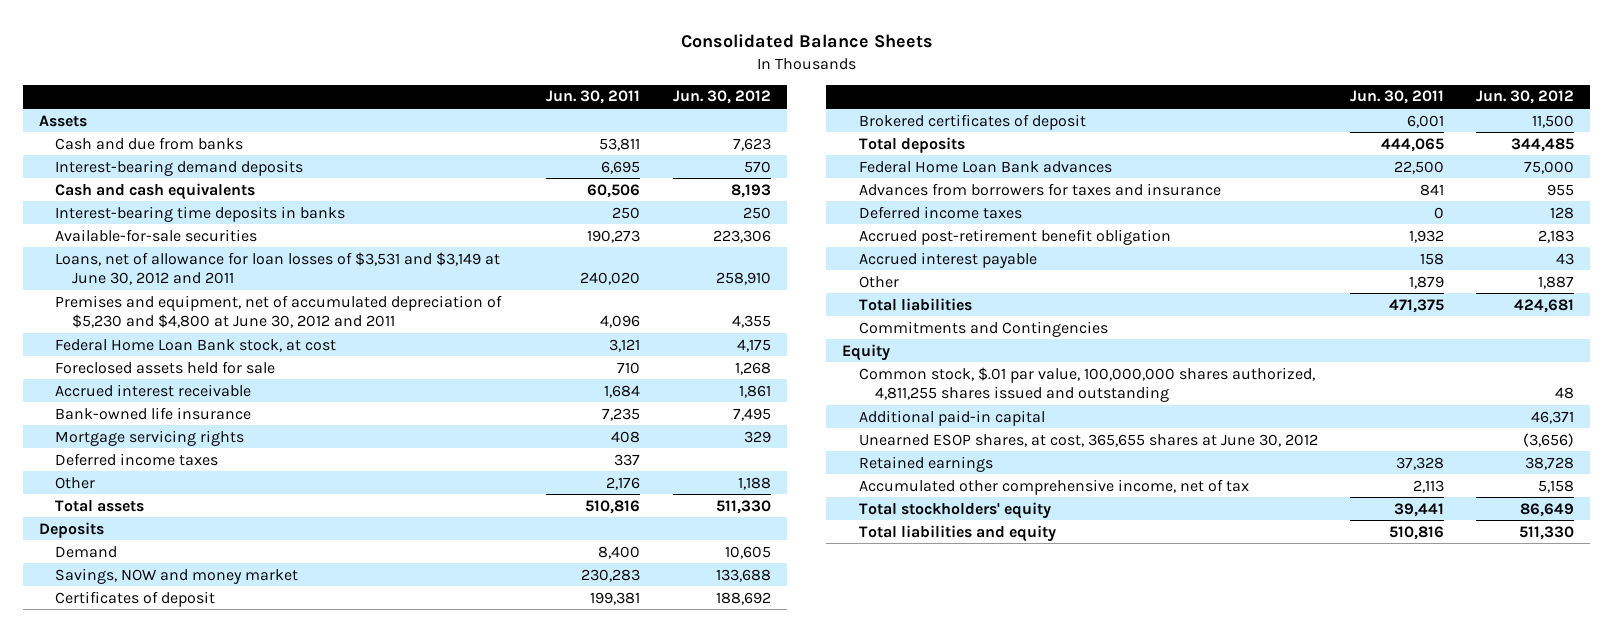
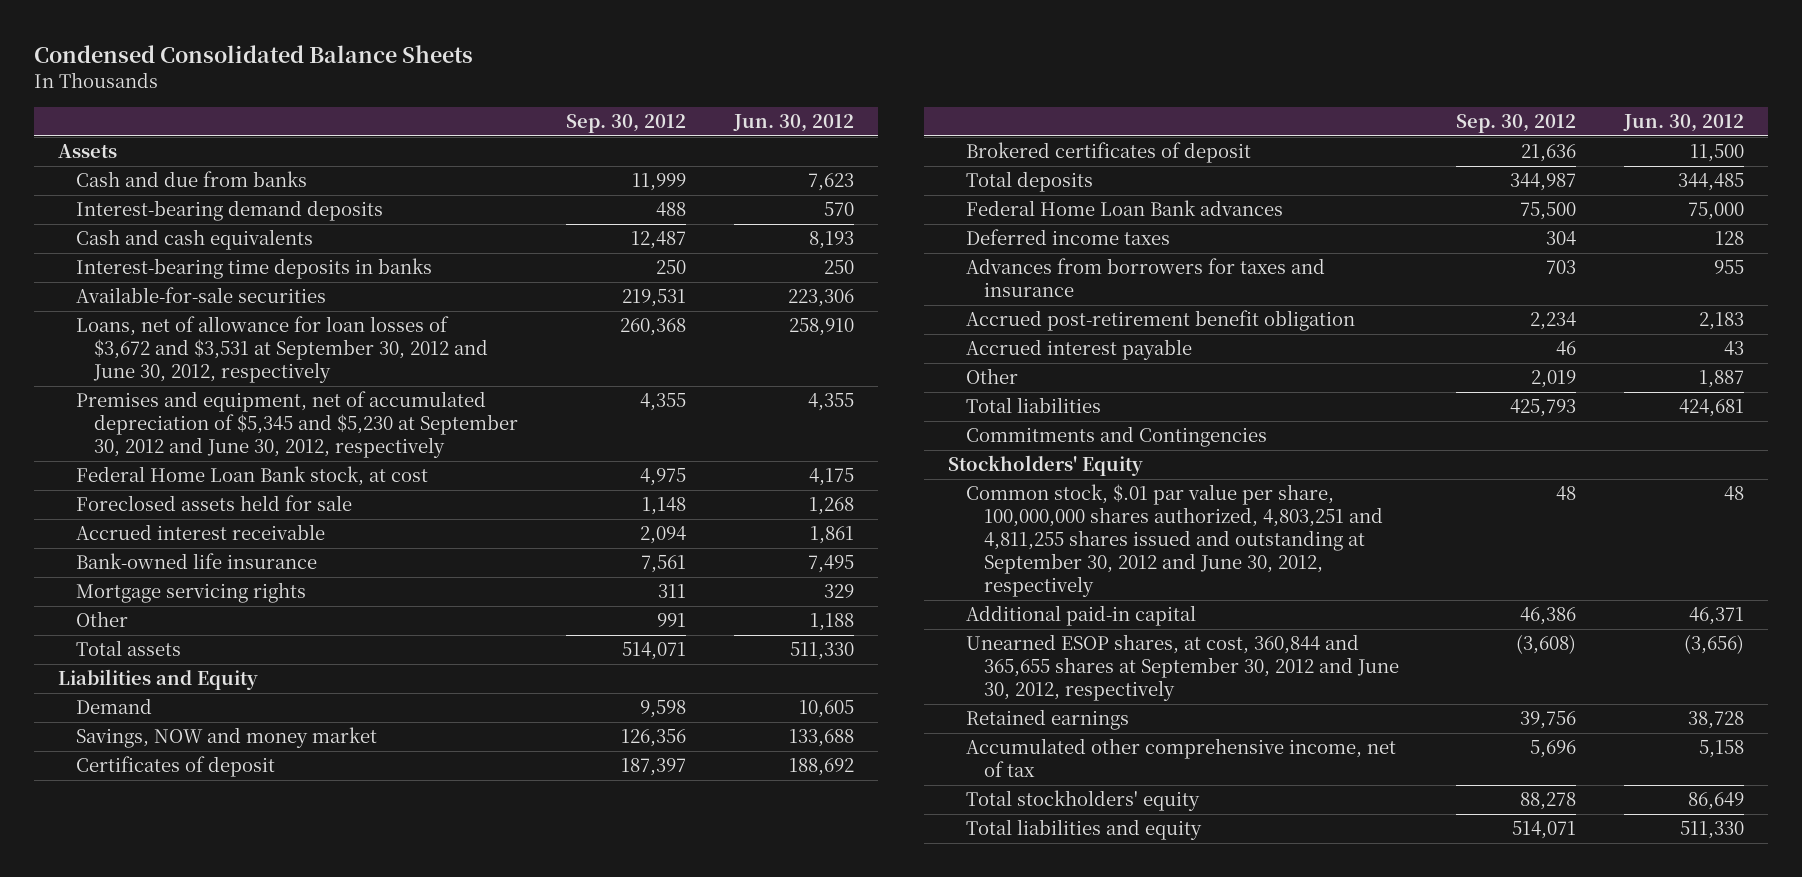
[680,34,933,49] Consolidated Balance Sheets -> [34,44,474,63] Condensed Consolidated Balance Sheets
[546,90,641,105] Jun. 30, 2011 -> none
none -> [566,113,687,133] Sep. 30, 2012
[55,251,501,286] Loans, net of allowance for loan losses of $3,531 and $3,149 at June 30, 2012 and 2011 -> [76,316,489,384] Loans, net of allowance for loan losses of $3,672 and $3,531 at September 30, 2012 and June 30, 2012, respectively
[55,294,503,329] Premises and equipment, net of accumulated depreciation of $5,230 and $4,800 at June 30, 2012 and 2011 -> [76,391,519,459] Premises and equipment, net of accumulated depreciation of $5,345 and $5,230 at September 30, 2012 and June 30, 2012, respectively
[55,452,219,466] Deferred income taxes -> none
[38,521,104,538] Deposits -> none
none -> [58,669,259,691] Liabilities and Equity
[858,182,1221,196] Advances from borrowers for taxes and insurance -> [966,258,1326,298] Advances from borrowers for taxes and insurance
[842,343,891,361] Equity -> [948,455,1144,477] Stockholders' Equity
[858,366,1315,403] Common stock, $.01 par value, 100,000,000 shares authorized, 4,811,255 shares issued and outstanding -> [966,484,1384,597] Common stock, $.01 par value per share, 100,000,000 shares authorized, 4,803,251 and 4,811,255 shares issued and outstanding at September 30, 2012 and June 30, 2012, respectively
[858,433,1318,447] Unearned ESOP shares, at cost, 365,655 shares at June 30, 2012 -> [966,634,1400,702] Unearned ESOP shares, at cost, 360,844 and 365,655 shares at September 30, 2012 and June 30, 2012, respectively

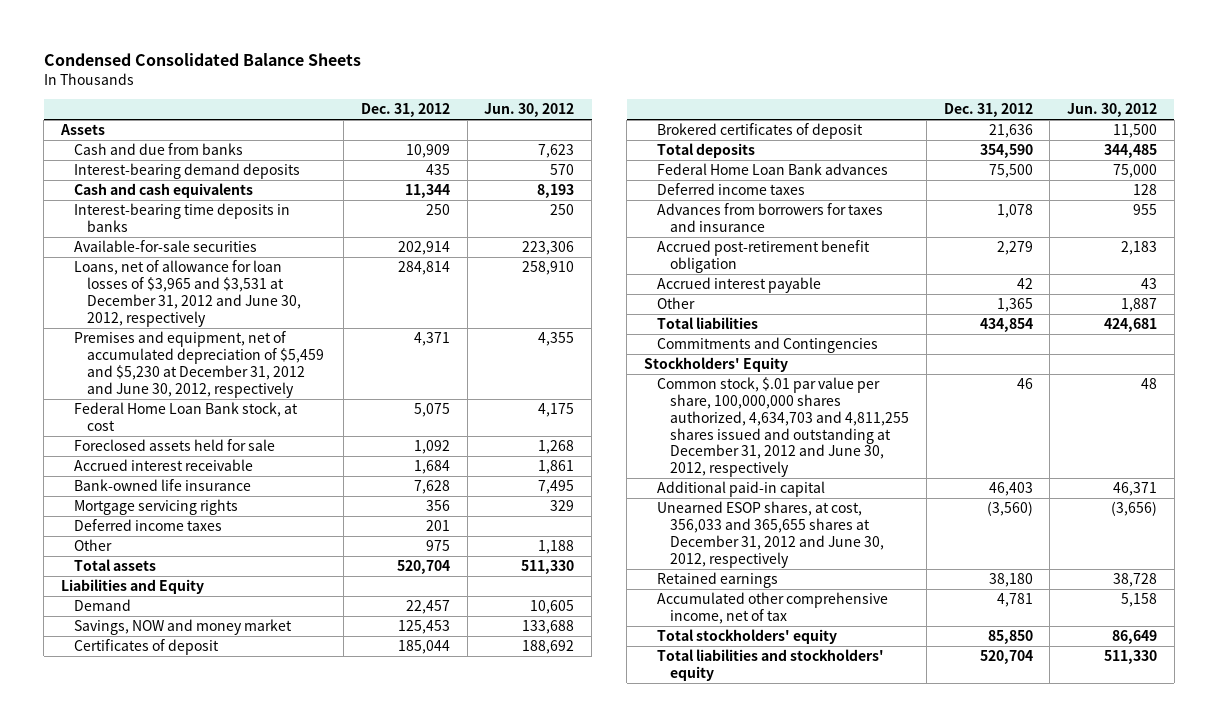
[566,113,687,133] Sep. 30, 2012 -> none
none -> [360,103,450,118] Dec. 31, 2012
[76,316,489,384] Loans, net of allowance for loan losses of $3,672 and $3,531 at September 30, 2012 and June 30, 2012, respectively -> [74,260,302,327] Loans, net of allowance for loan losses of $3,965 and $3,531 at December 31, 2012 and June 30, 2012, respectively
[76,391,519,459] Premises and equipment, net of accumulated depreciation of $5,345 and $5,230 at September 30, 2012 and June 30, 2012, respectively -> [74,331,325,398] Premises and equipment, net of accumulated depreciation of $5,459 and $5,230 at December 31, 2012 and June 30, 2012, respectively
none -> [74,519,223,532] Deferred income taxes
[966,484,1384,597] Common stock, $.01 par value per share, 100,000,000 shares authorized, 4,803,251 and 4,811,255 shares issued and outstanding at September 30, 2012 and June 30, 2012, respectively -> [657,377,910,478] Common stock, $.01 par value per share, 100,000,000 shares authorized, 4,634,703 and 4,811,255 shares issued and outstanding at December 31, 2012 and June 30, 2012, respectively
[966,634,1400,702] Unearned ESOP shares, at cost, 360,844 and 365,655 shares at September 30, 2012 and June 30, 2012, respectively -> [657,501,885,568] Unearned ESOP shares, at cost, 356,033 and 365,655 shares at December 31, 2012 and June 30, 2012, respectively
[966,819,1203,841] Total liabilities and equity -> [657,649,885,682] Total liabilities and stockholders' equity

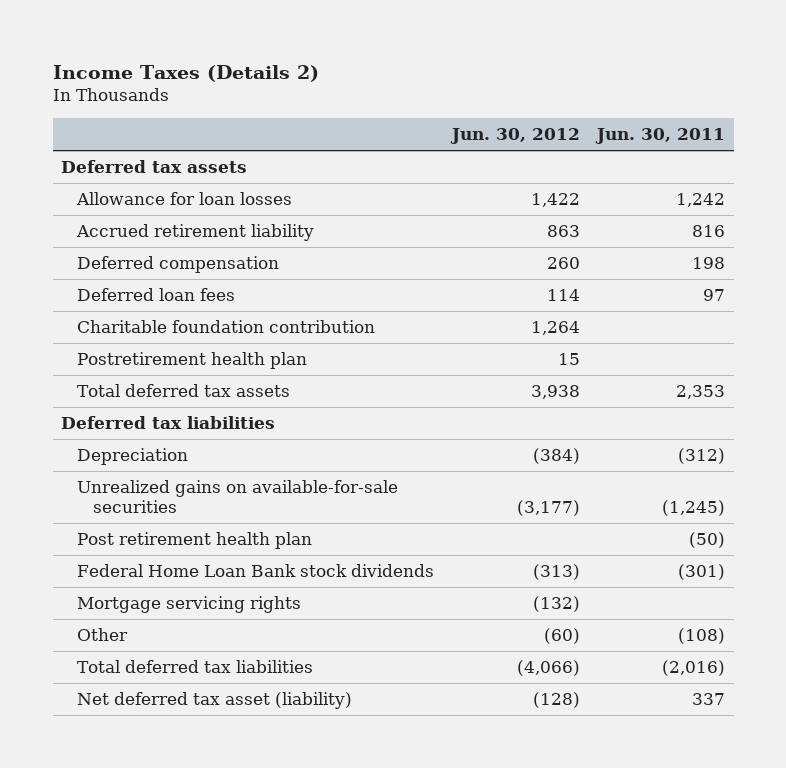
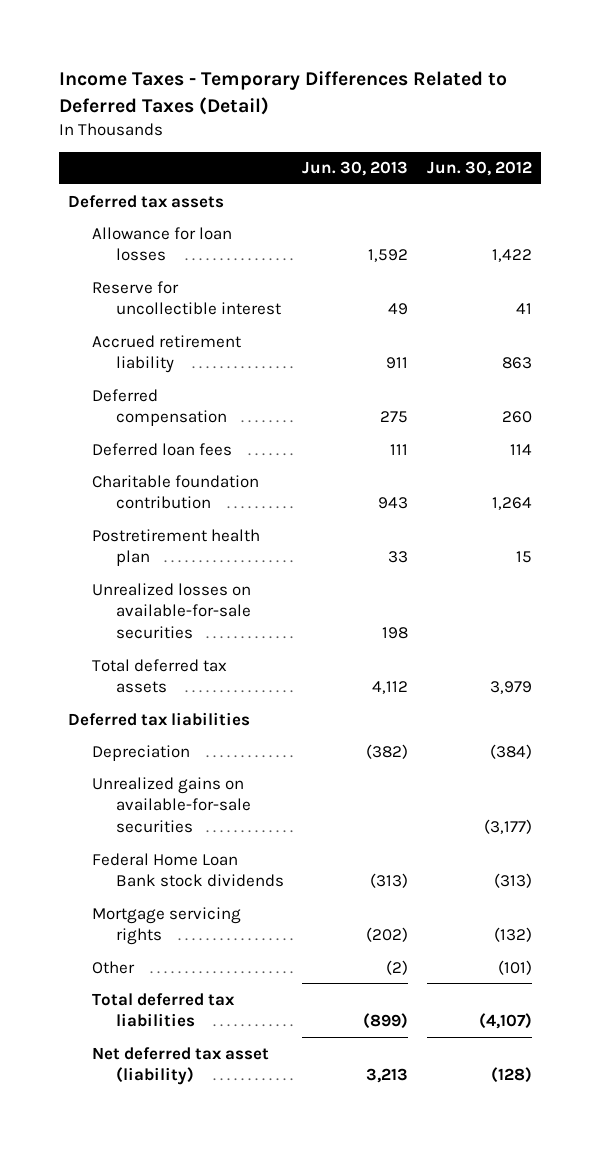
[52,64,319,82] Income Taxes (Details 2) -> [58,71,507,115] Income Taxes - Temporary Differences Related to Deferred Taxes (Detail)
[594,127,725,144] Jun. 30, 2011 -> none
none -> [302,161,409,177] Jun. 30, 2013
none -> [91,280,282,316] Reserve for uncollectible interest
none -> [91,582,252,639] Unrealized losses on available-for-sale securities
[530,385,580,400] 3,938 -> [489,681,532,695] 3,979
[77,532,313,550] Post retirement health plan -> none
[543,628,580,645] (60) -> [497,959,532,975] (101)
[516,660,580,677] (4,066) -> [478,1013,532,1030] (4,107)

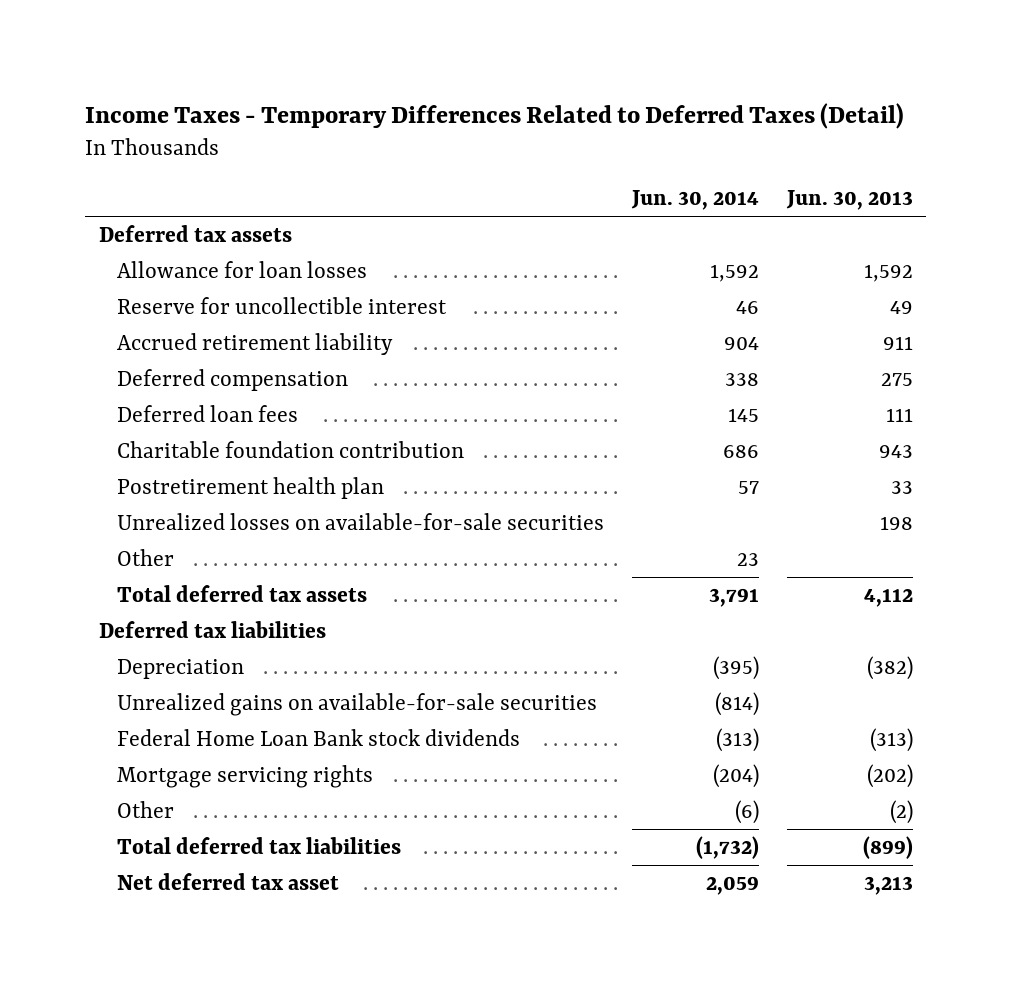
[426,161,532,177] Jun. 30, 2012 -> none
none -> [630,189,759,210] Jun. 30, 2014
none -> [117,549,175,567] Other
[91,1046,269,1086] Net deferred tax asset (liability) -> [117,873,340,891] Net deferred tax asset

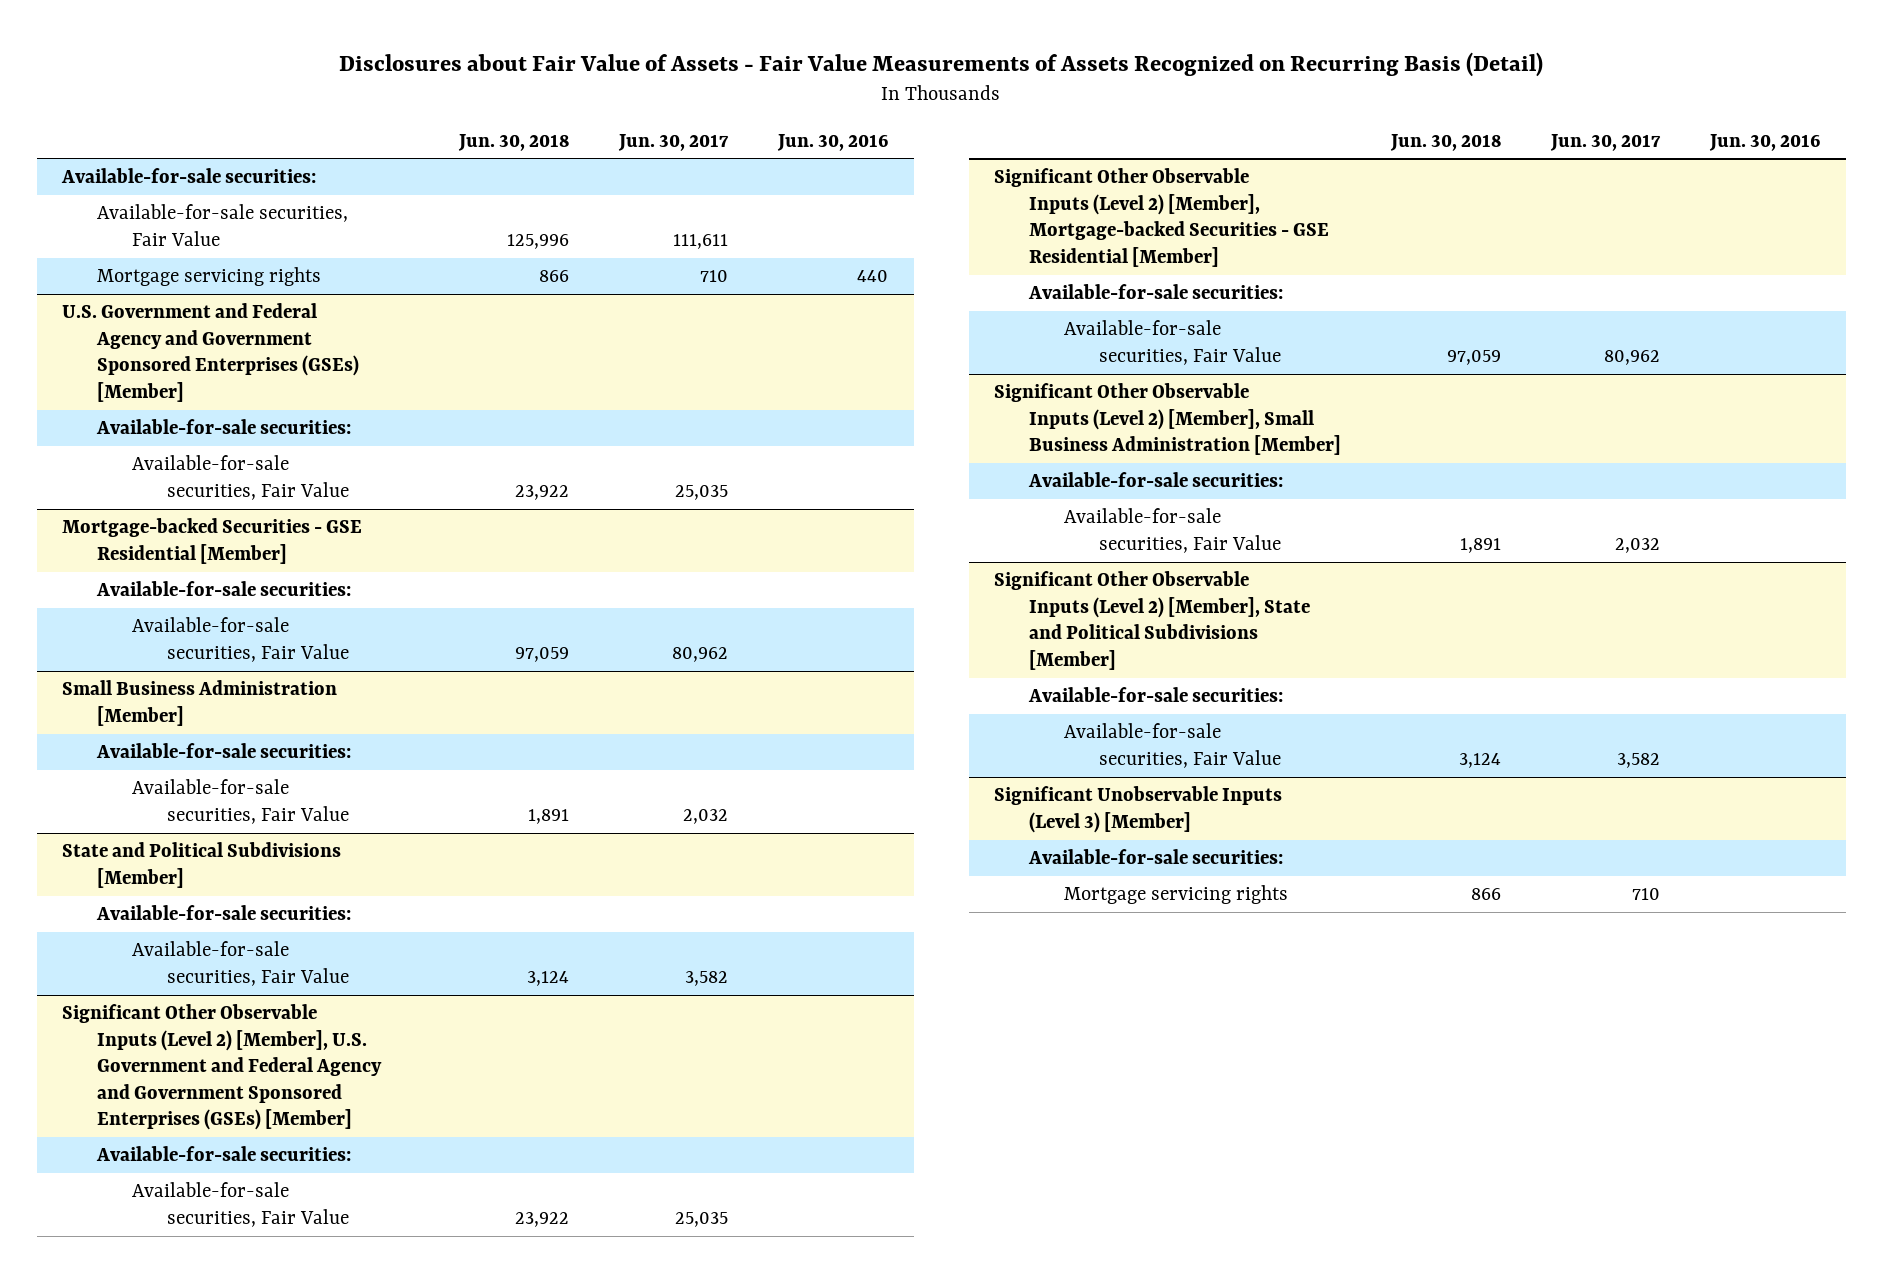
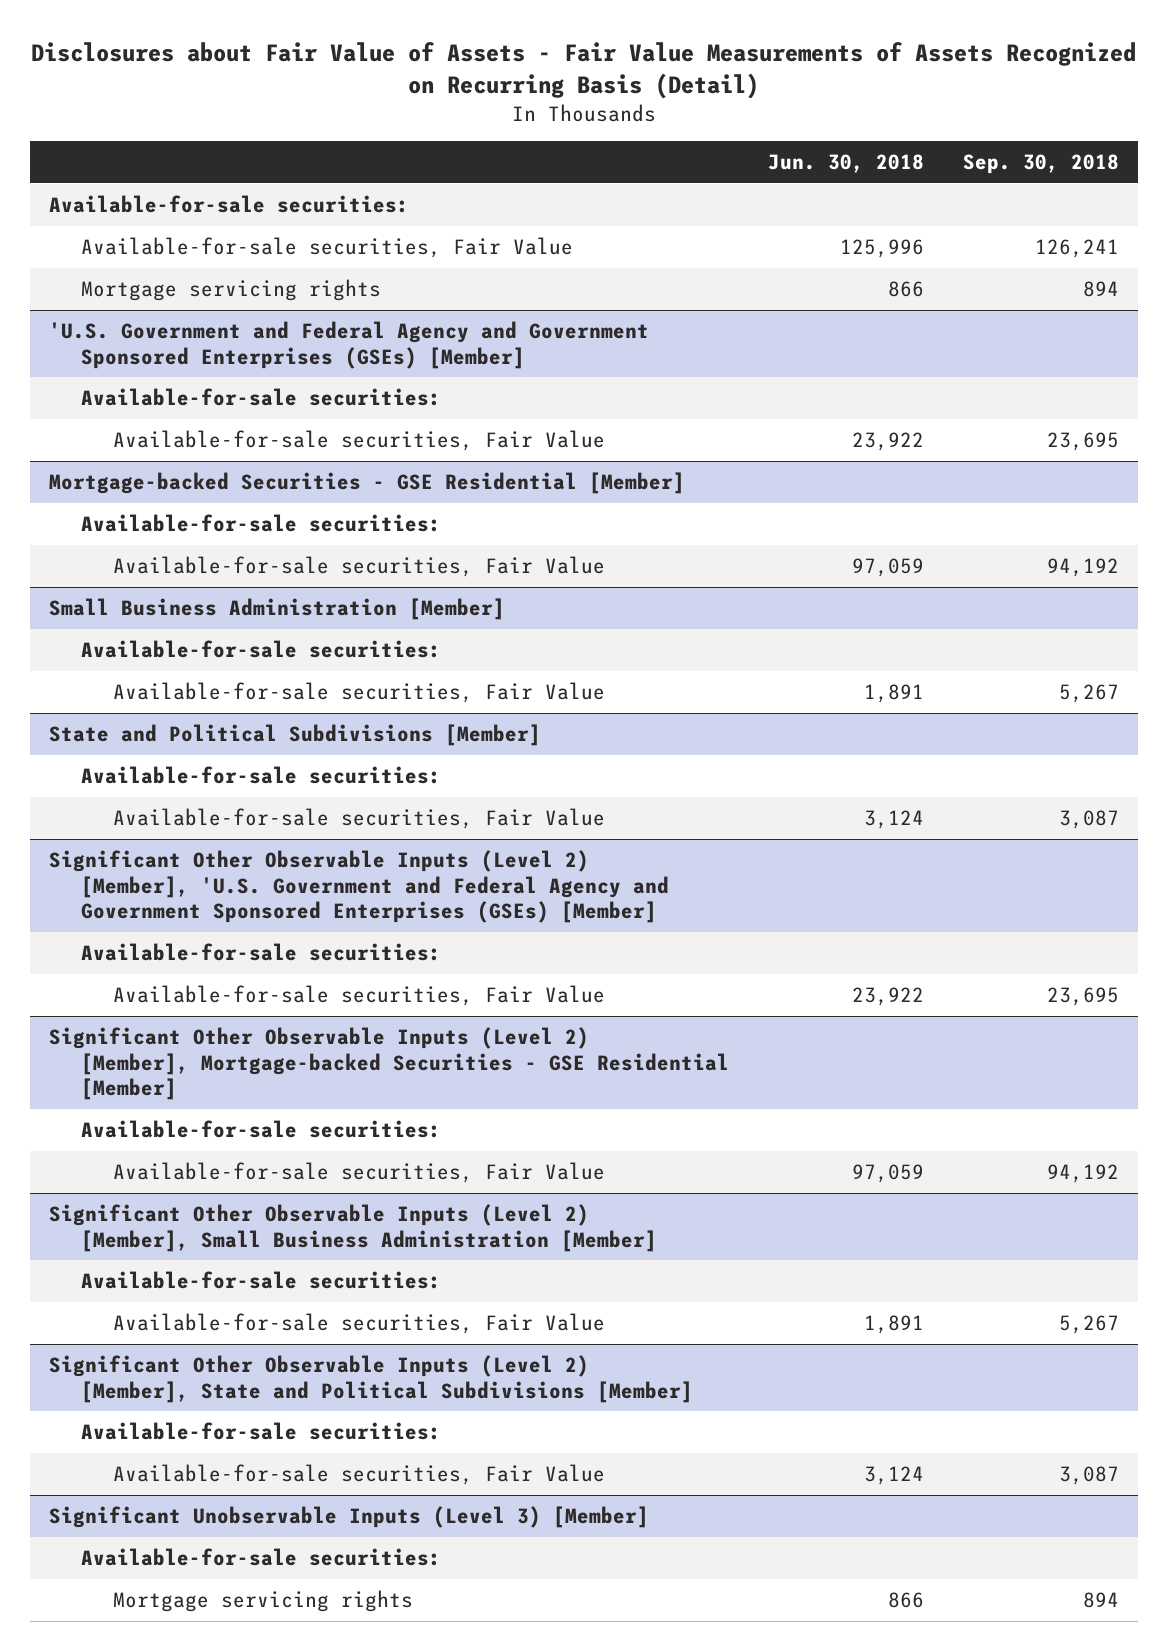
[618,133,730,151] Jun. 30, 2017 -> none
[777,133,889,151] Jun. 30, 2016 -> none
none -> [962,154,1119,175] Sep. 30, 2018
[61,303,359,402] U.S. Government and Federal Agency and Government Sponsored Enterprises (GSEs) [Member] -> [49,320,650,369] 'U.S. Government and Federal Agency and Government Sponsored Enterprises (GSEs) [Member]
[61,1004,382,1131] Significant Other Observable Inputs (Level 2) [Member], U.S. Government and Federal Agency and Government Sponsored Enterprises (GSEs) [Member] -> [49,849,670,924] Significant Other Observable Inputs (Level 2) [Member], 'U.S. Government and Federal Agency and Government Sponsored Enterprises (GSEs) [Member]

